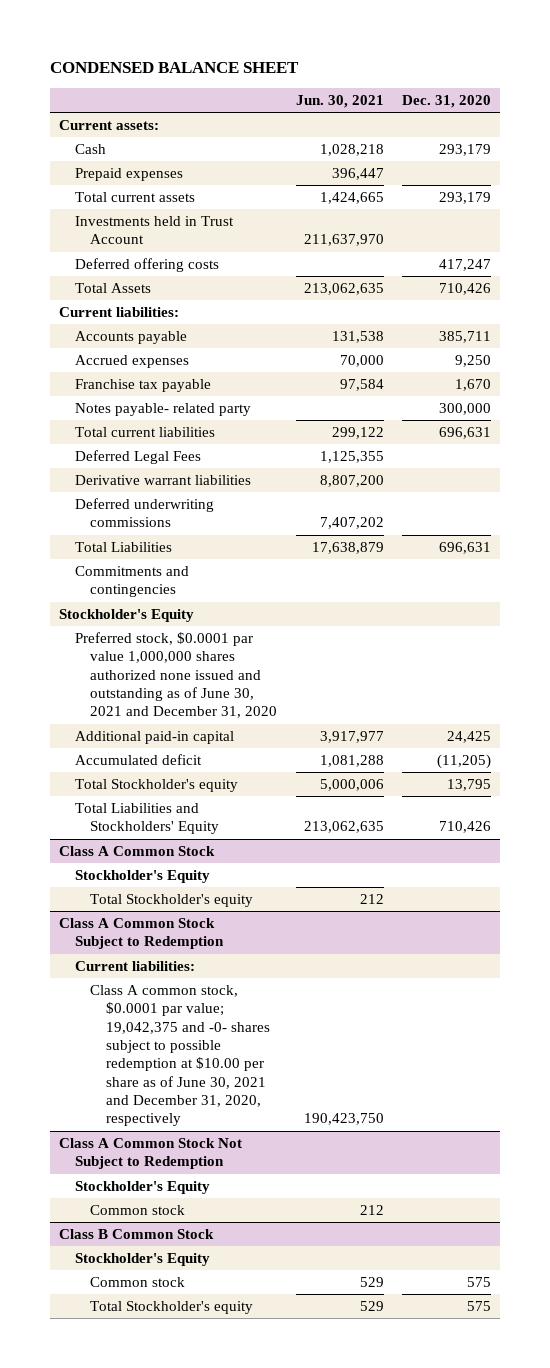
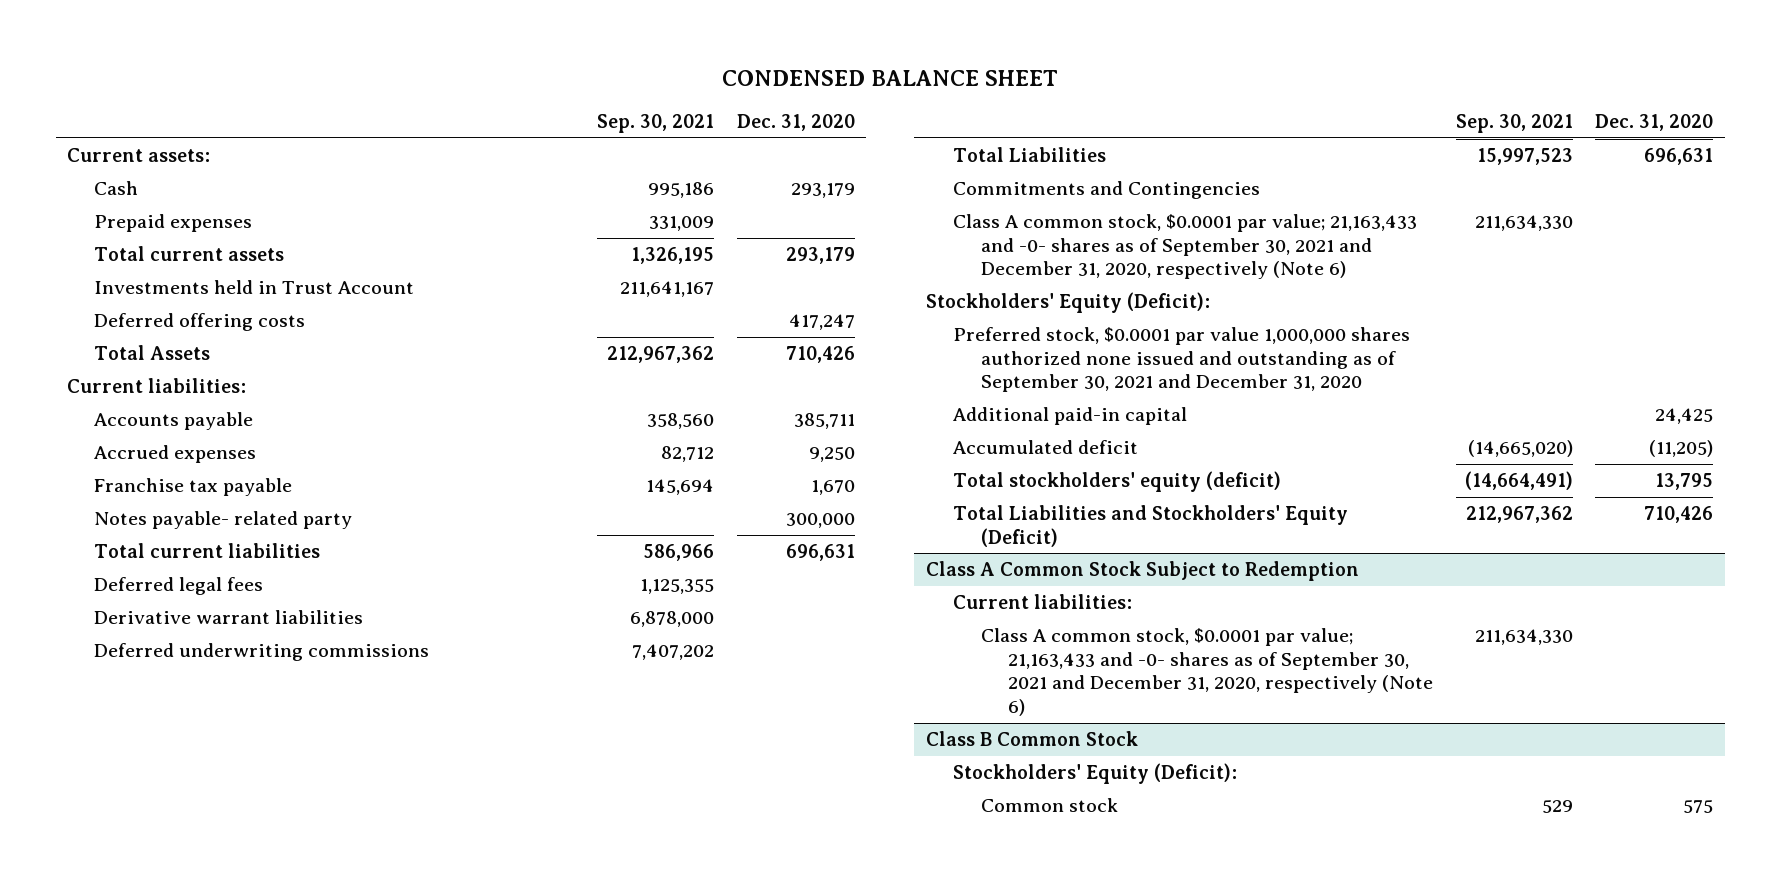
[295,94,384,108] Jun. 30, 2021 -> none
none -> [596,114,714,134] Sep. 30, 2021
[74,450,201,465] Deferred Legal Fees -> [94,577,264,596] Deferred legal fees
[74,566,189,598] Commitments and contingencies -> [953,181,1261,200] Commitments and Contingencies
none -> [953,214,1418,280] Class A common stock, $0.0001 par value; 21,163,433 and -0- shares as of September 30, 2021 and December 31, 2020, respectively (Note 6)
[58,609,194,623] Stockholder's Equity -> [925,292,1210,314] Stockholders' Equity (Deficit):
[74,632,278,719] Preferred stock, $0.0001 par value 1,000,000 shares authorized none issued and outstanding as of June 30, 2021 and December 31, 2020 -> [953,327,1411,393] Preferred stock, $0.0001 par value 1,000,000 shares authorized none issued and outstanding as of September 30, 2021 and December 31, 2020
[58,846,215,857] Class A Common Stock -> none
[74,870,210,884] Stockholder's Equity -> none
[90,894,254,908] Total Stockholder's equity -> none
[74,779,238,793] Total Stockholder's equity -> [953,471,1282,493] Total stockholders' equity (deficit)
[74,803,220,835] Total Liabilities and Stockholders' Equity -> [953,505,1349,547] Total Liabilities and Stockholders' Equity (Deficit)
[58,1138,242,1170] Class A Common Stock Not Subject to Redemption -> none
[74,1181,210,1195] Stockholder's Equity -> none
[90,1205,186,1216] Common stock -> none
[90,985,271,1127] Class A common stock, $0.0001 par value; 19,042,375 and -0- shares subject to possible redemption at $10.00 per share as of June 30, 2021 and December 31, 2020, respectively -> [980,628,1433,717] Class A common stock, $0.0001 par value; 21,163,433 and -0- shares as of September 30, 2021 and December 31, 2020, respectively (Note 6)
[74,1253,210,1267] Stockholder's Equity -> [953,763,1238,785] Stockholders' Equity (Deficit):
[90,1301,254,1315] Total Stockholder's equity -> none

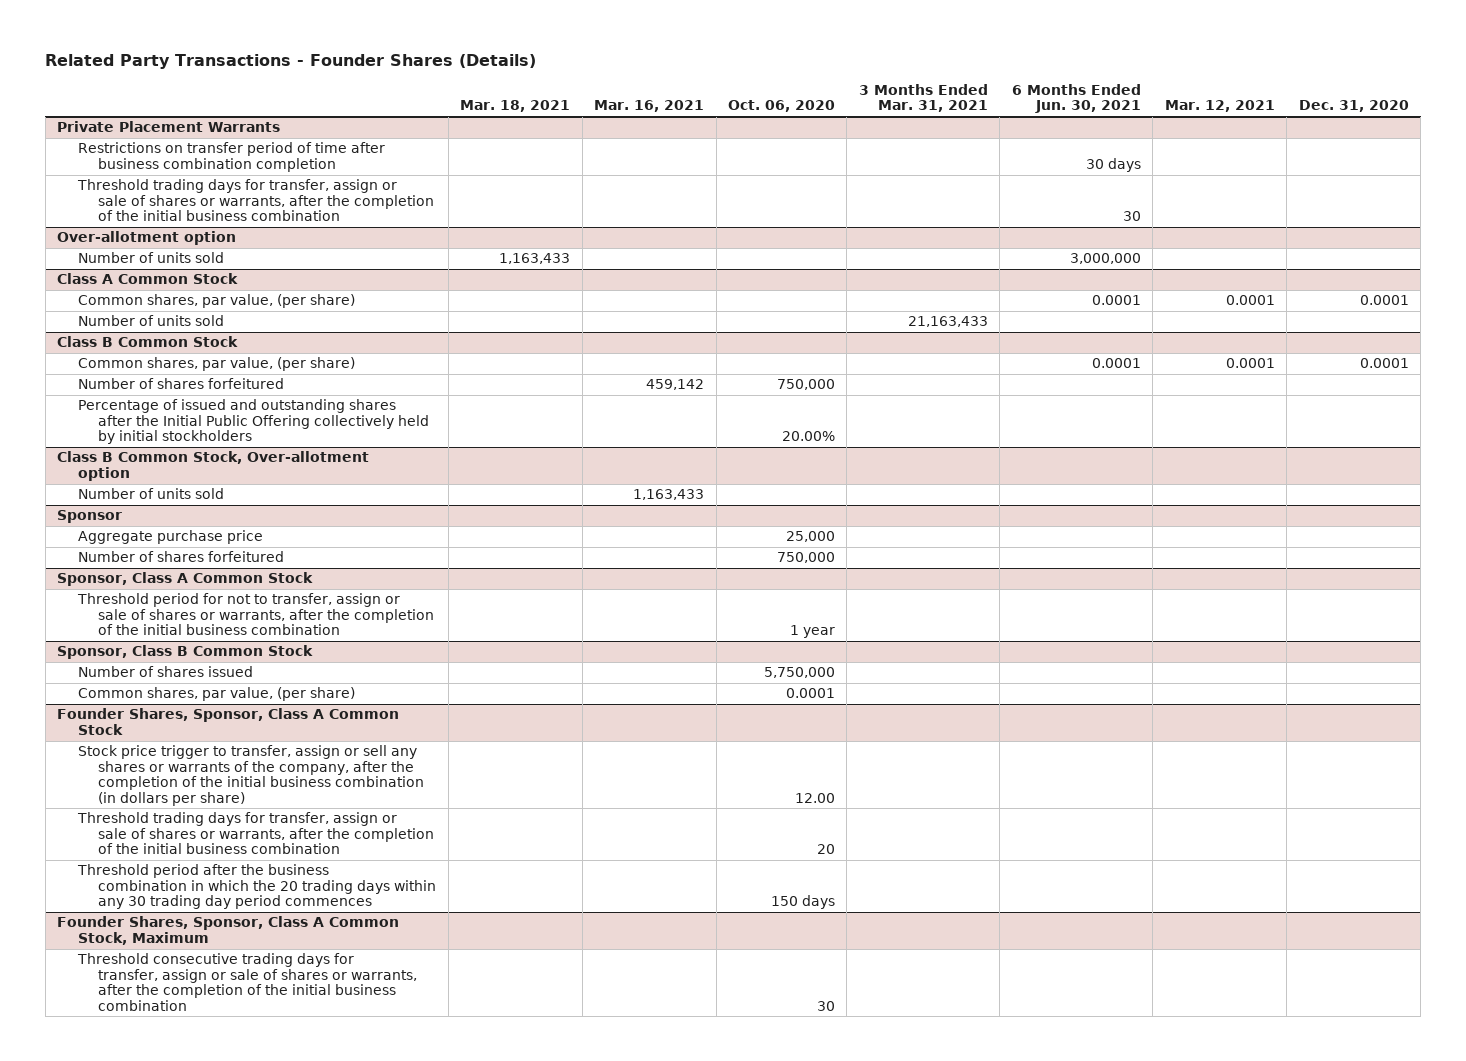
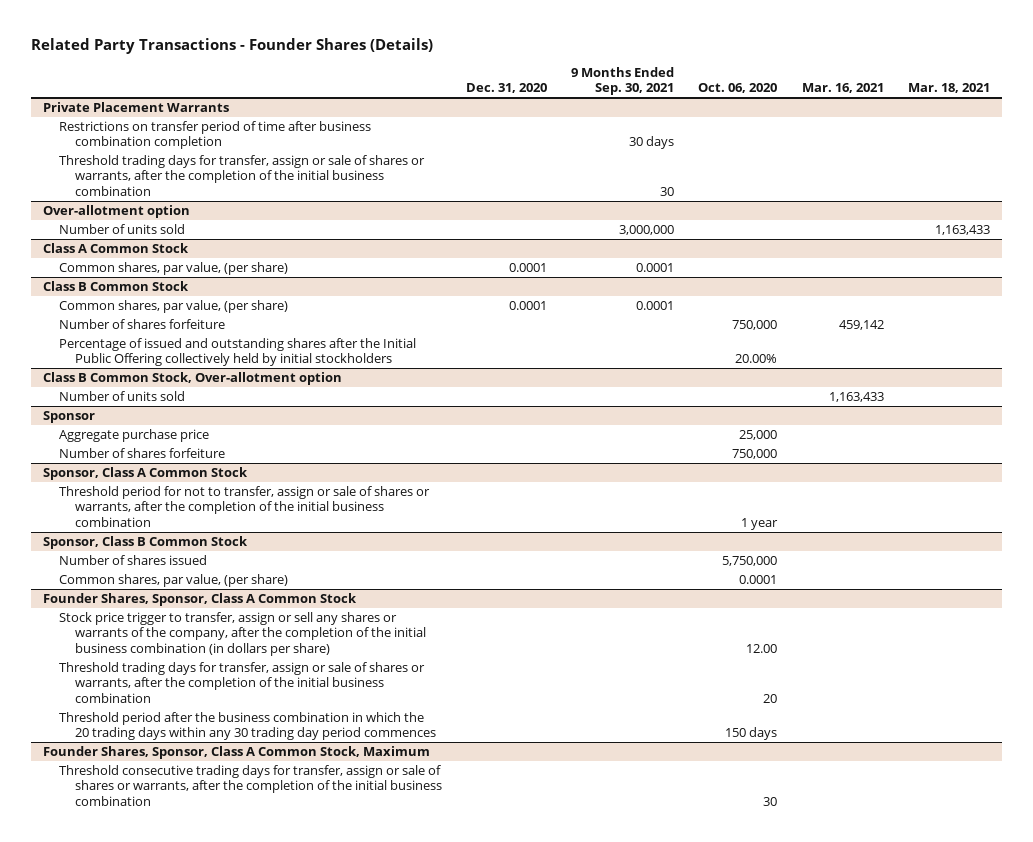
[858,83,988,113] 3 Months Ended Mar. 31, 2021 -> none
[1011,83,1141,114] 6 Months Ended Jun. 30, 2021 -> none
[1164,100,1275,113] Mar. 12, 2021 -> none
none -> [571,66,675,96] 9 Months Ended Sep. 30, 2021
[77,315,224,327] Number of units sold -> none
[77,378,284,390] Number of shares forfeitured -> [58,318,225,329] Number of shares forfeiture
[77,551,284,563] Number of shares forfeitured -> [58,447,225,458] Number of shares forfeiture

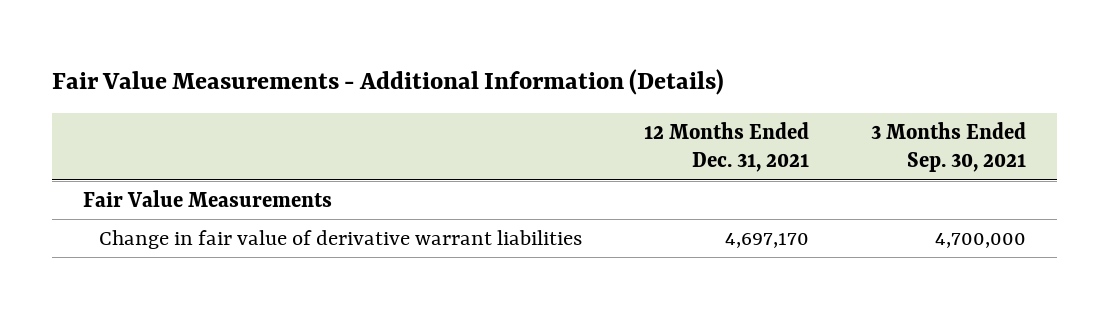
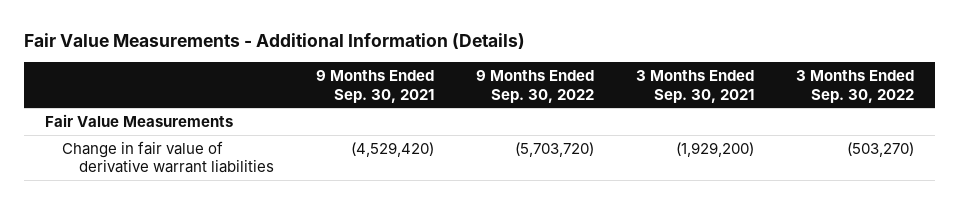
[644,122,810,173] 12 Months Ended Dec. 31, 2021 -> none
none -> [315,69,434,103] 9 Months Ended Sep. 30, 2021
none -> [475,69,594,103] 9 Months Ended Sep. 30, 2022
none -> [795,69,914,103] 3 Months Ended Sep. 30, 2022
[934,232,1026,248] 4,700,000 -> [675,141,754,157] (1,929,200)

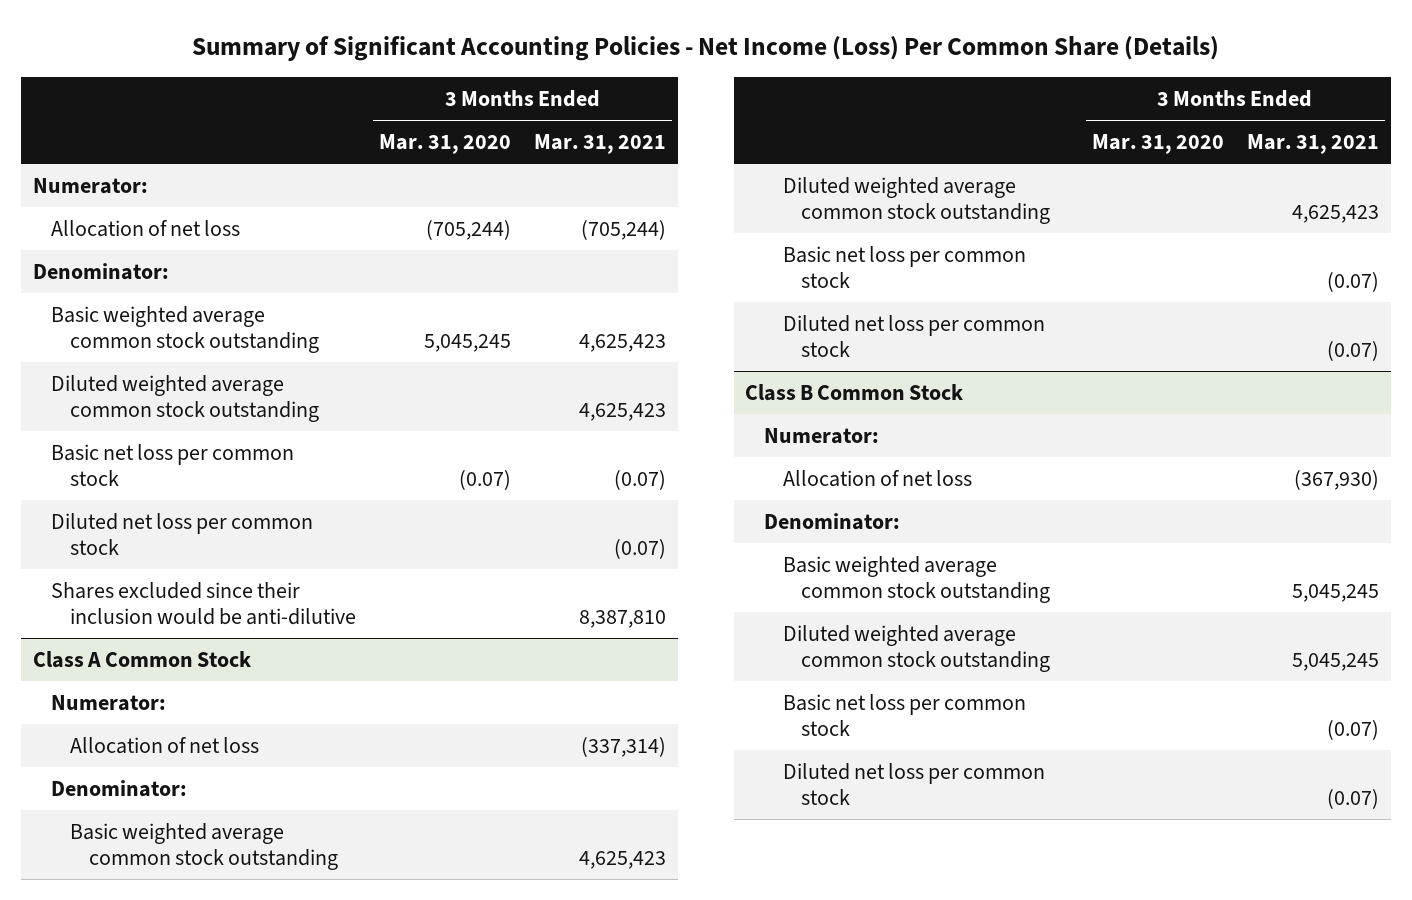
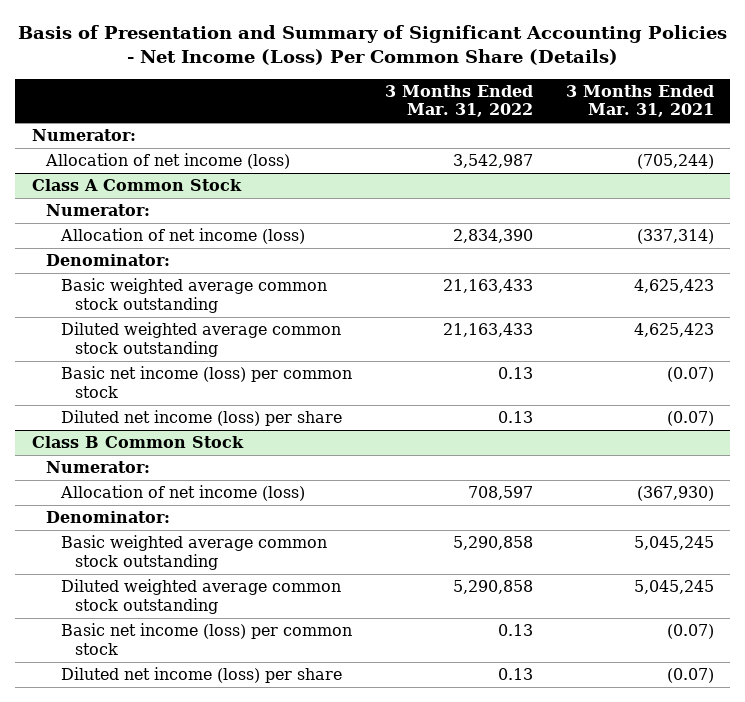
[191,36,1219,62] Summary of Significant Accounting Policies - Net Income (Loss) Per Common Share (Details) -> [17,25,727,66] Basis of Presentation and Summary of Significant Accounting Policies - Net Income (Loss) Per Common Share (Details)
[379,134,512,155] Mar. 31, 2020 -> none
none -> [384,84,533,118] 3 Months Ended Mar. 31, 2022
[32,262,169,280] Denominator: -> none
[51,305,319,353] Basic weighted average common stock outstanding -> none
[51,374,319,422] Diluted weighted average common stock outstanding -> none
[51,443,295,486] Basic net loss per common stock -> none
[51,512,314,555] Diluted net loss per common stock -> none
[51,581,356,625] Shares excluded since their inclusion would be anti-dilutive -> none
[51,219,241,237] Allocation of net loss -> [45,153,291,170] Allocation of net income (loss)
[69,736,259,754] Allocation of net loss -> [59,228,305,245] Allocation of net income (loss)
[782,245,1026,288] Basic net loss per common stock -> [60,366,352,398] Basic net income (loss) per common stock
[782,314,1045,357] Diluted net loss per common stock -> [60,410,342,427] Diluted net income (loss) per share
[782,469,972,487] Allocation of net loss -> [59,485,305,502] Allocation of net income (loss)
[782,693,1026,736] Basic net loss per common stock -> [60,623,352,655] Basic net income (loss) per common stock
[782,762,1045,805] Diluted net loss per common stock -> [60,667,342,684] Diluted net income (loss) per share

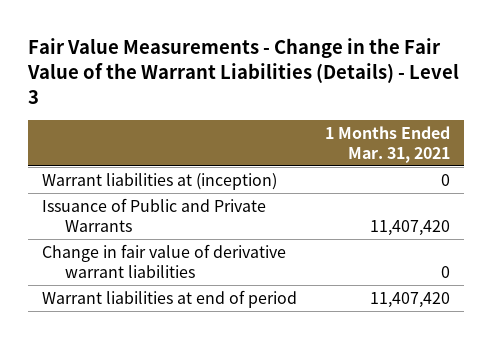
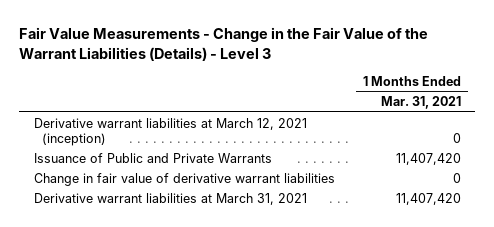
[42,173,278,191] Warrant liabilities at (inception) -> [33,117,307,146] Derivative warrant liabilities at March 12, 2021 (inception)
[42,290,298,309] Warrant liabilities at end of period -> [33,192,307,205] Derivative warrant liabilities at March 31, 2021

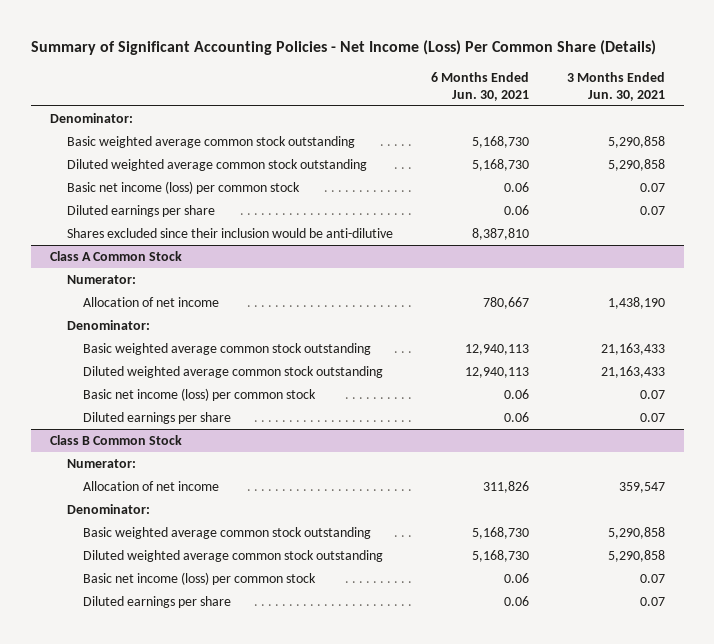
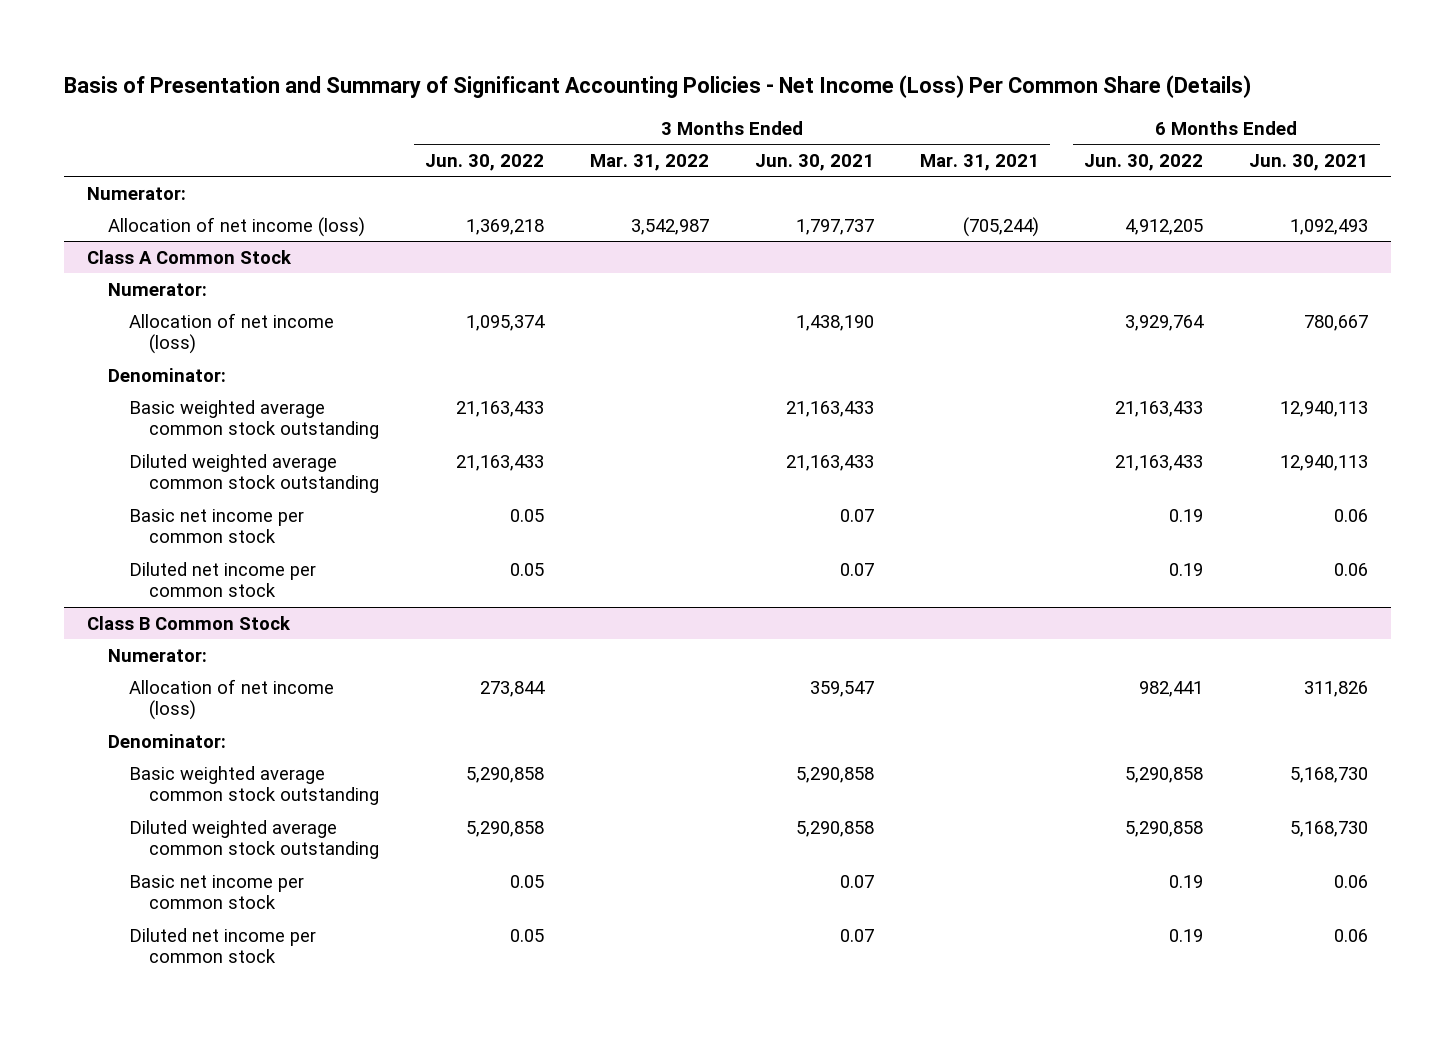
[30,40,656,56] Summary of Significant Accounting Policies - Net Income (Loss) Per Common Share (Details) -> [64,75,1252,99] Basis of Presentation and Summary of Significant Accounting Policies - Net Income (Loss) Per Common Share (Details)
none -> [425,153,545,171] Jun. 30, 2022
none -> [590,153,710,171] Mar. 31, 2022
none -> [919,153,1039,171] Mar. 31, 2021
none -> [1084,153,1204,171] Jun. 30, 2022
[49,112,133,123] Denominator: -> none
[66,135,355,148] Basic weighted average common stock outstanding -> none
[66,158,367,171] Diluted weighted average common stock outstanding -> none
[66,180,300,194] Basic net income (loss) per common stock -> none
[66,204,215,217] Diluted earnings per share -> none
[66,227,393,238] Shares excluded since their inclusion would be anti-dilutive -> none
none -> [87,186,187,200] Numerator:
none -> [108,216,366,237] Allocation of net income (loss)
[83,296,220,307] Allocation of net income -> [128,312,334,355] Allocation of net income (loss)
[83,387,317,401] Basic net income (loss) per common stock -> [128,508,304,544] Basic net income per common stock
[83,411,232,424] Diluted earnings per share -> [128,561,316,598] Diluted net income per common stock
[83,480,220,491] Allocation of net income -> [128,678,334,721] Allocation of net income (loss)
[83,571,317,585] Basic net income (loss) per common stock -> [128,874,304,910] Basic net income per common stock
[83,595,232,608] Diluted earnings per share -> [128,927,316,964] Diluted net income per common stock

